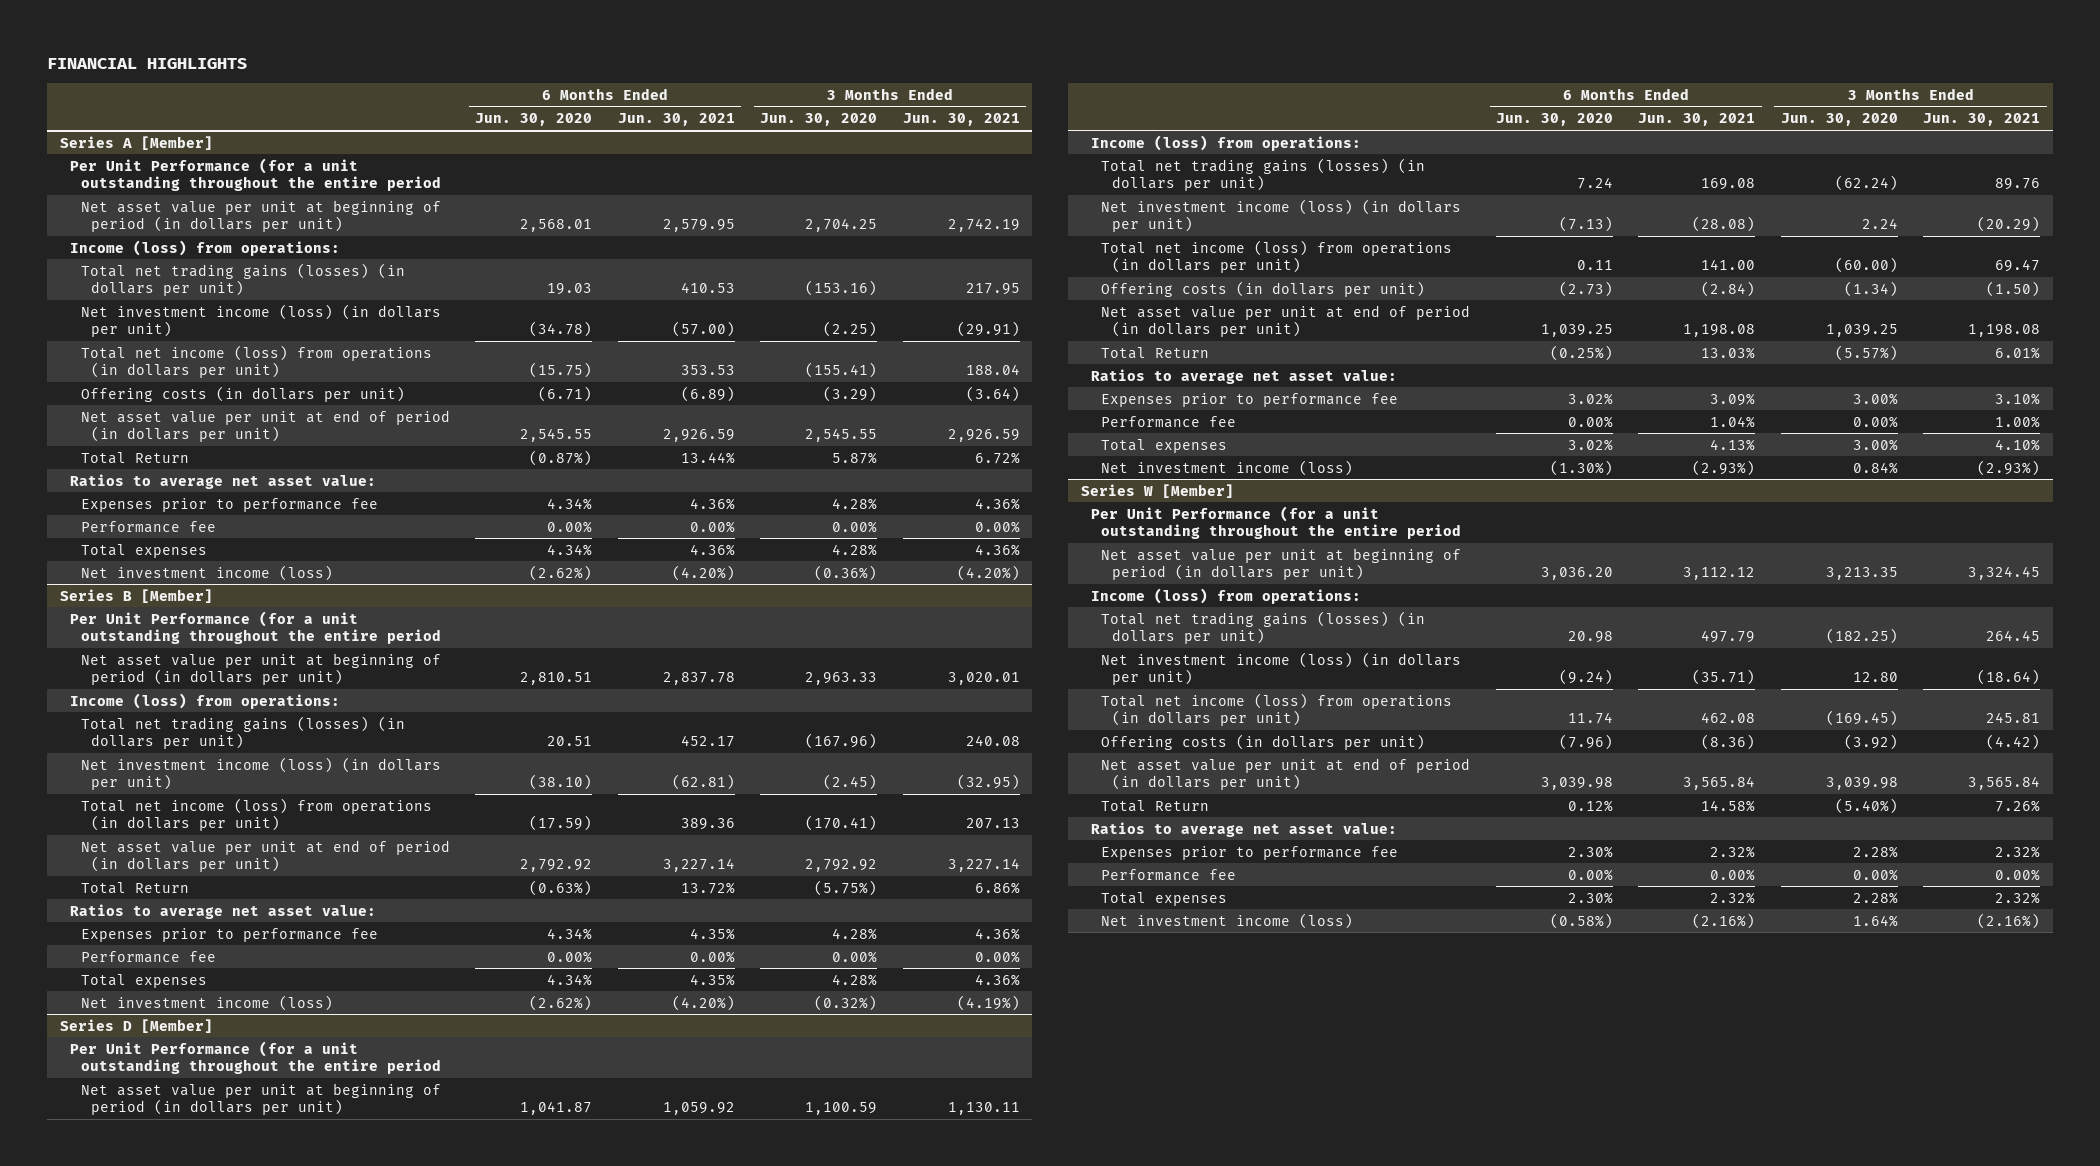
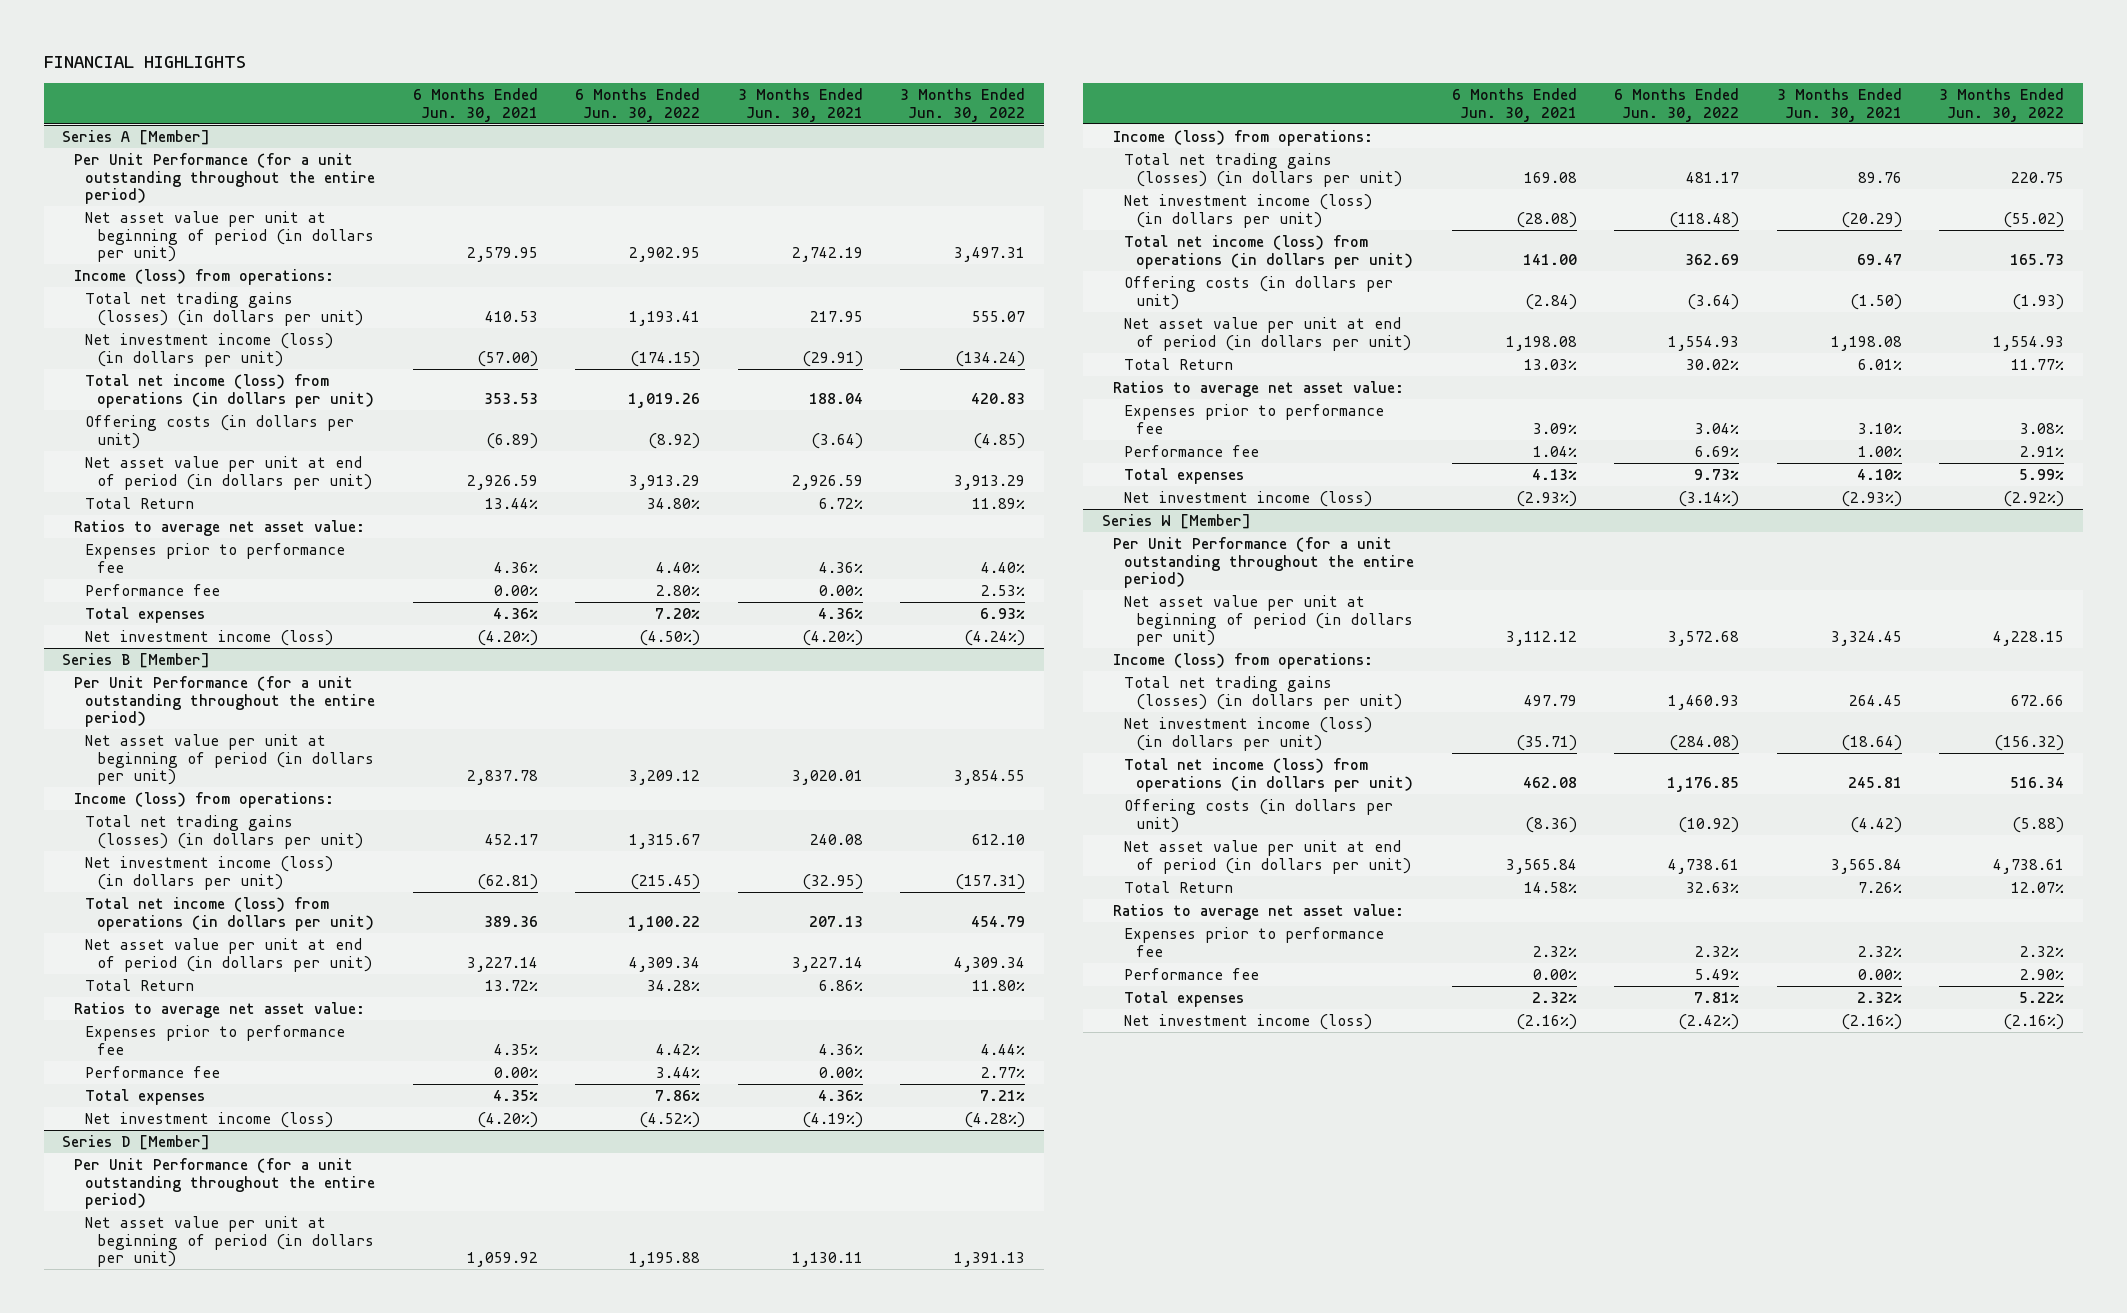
[475,113,593,127] Jun. 30, 2020 -> none
[760,113,878,127] Jun. 30, 2020 -> none
none -> [575,88,701,122] 6 Months Ended Jun. 30, 2022
none -> [900,88,1026,122] 3 Months Ended Jun. 30, 2022
[70,157,441,191] Per Unit Performance (for a unit outstanding throughout the entire period -> [73,152,376,205] Per Unit Performance (for a unit outstanding throughout the entire period)
[70,610,441,644] Per Unit Performance (for a unit outstanding throughout the entire period -> [73,675,376,728] Per Unit Performance (for a unit outstanding throughout the entire period)
[70,1040,441,1074] Per Unit Performance (for a unit outstanding throughout the entire period -> [73,1157,376,1210] Per Unit Performance (for a unit outstanding throughout the entire period)
[1090,505,1462,539] Per Unit Performance (for a unit outstanding throughout the entire period -> [1112,536,1415,589] Per Unit Performance (for a unit outstanding throughout the entire period)

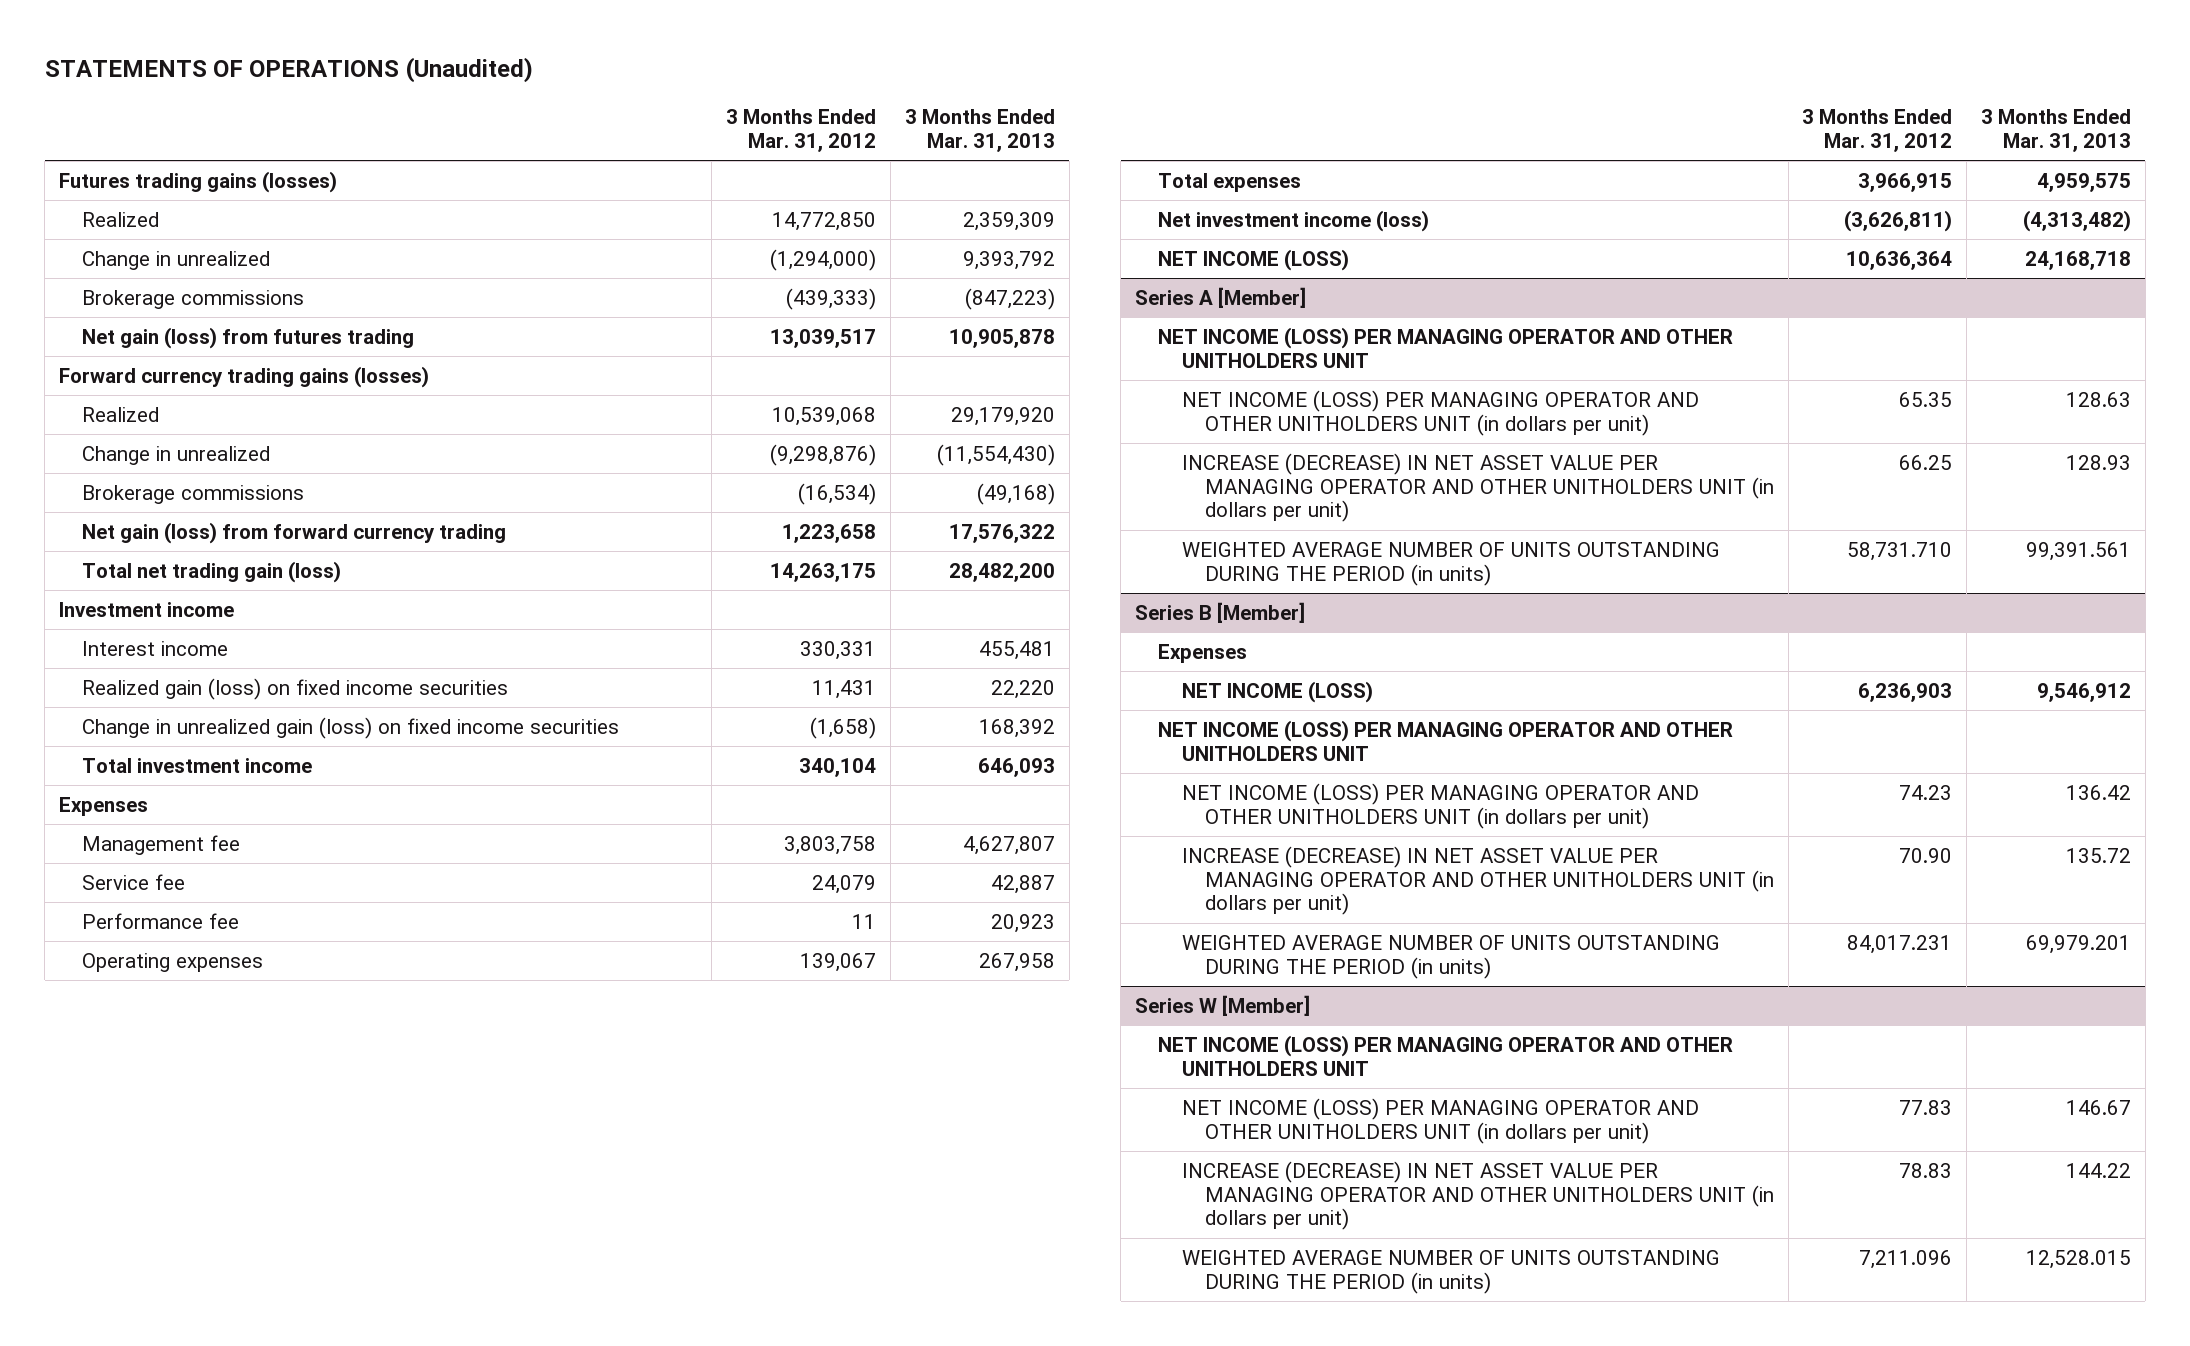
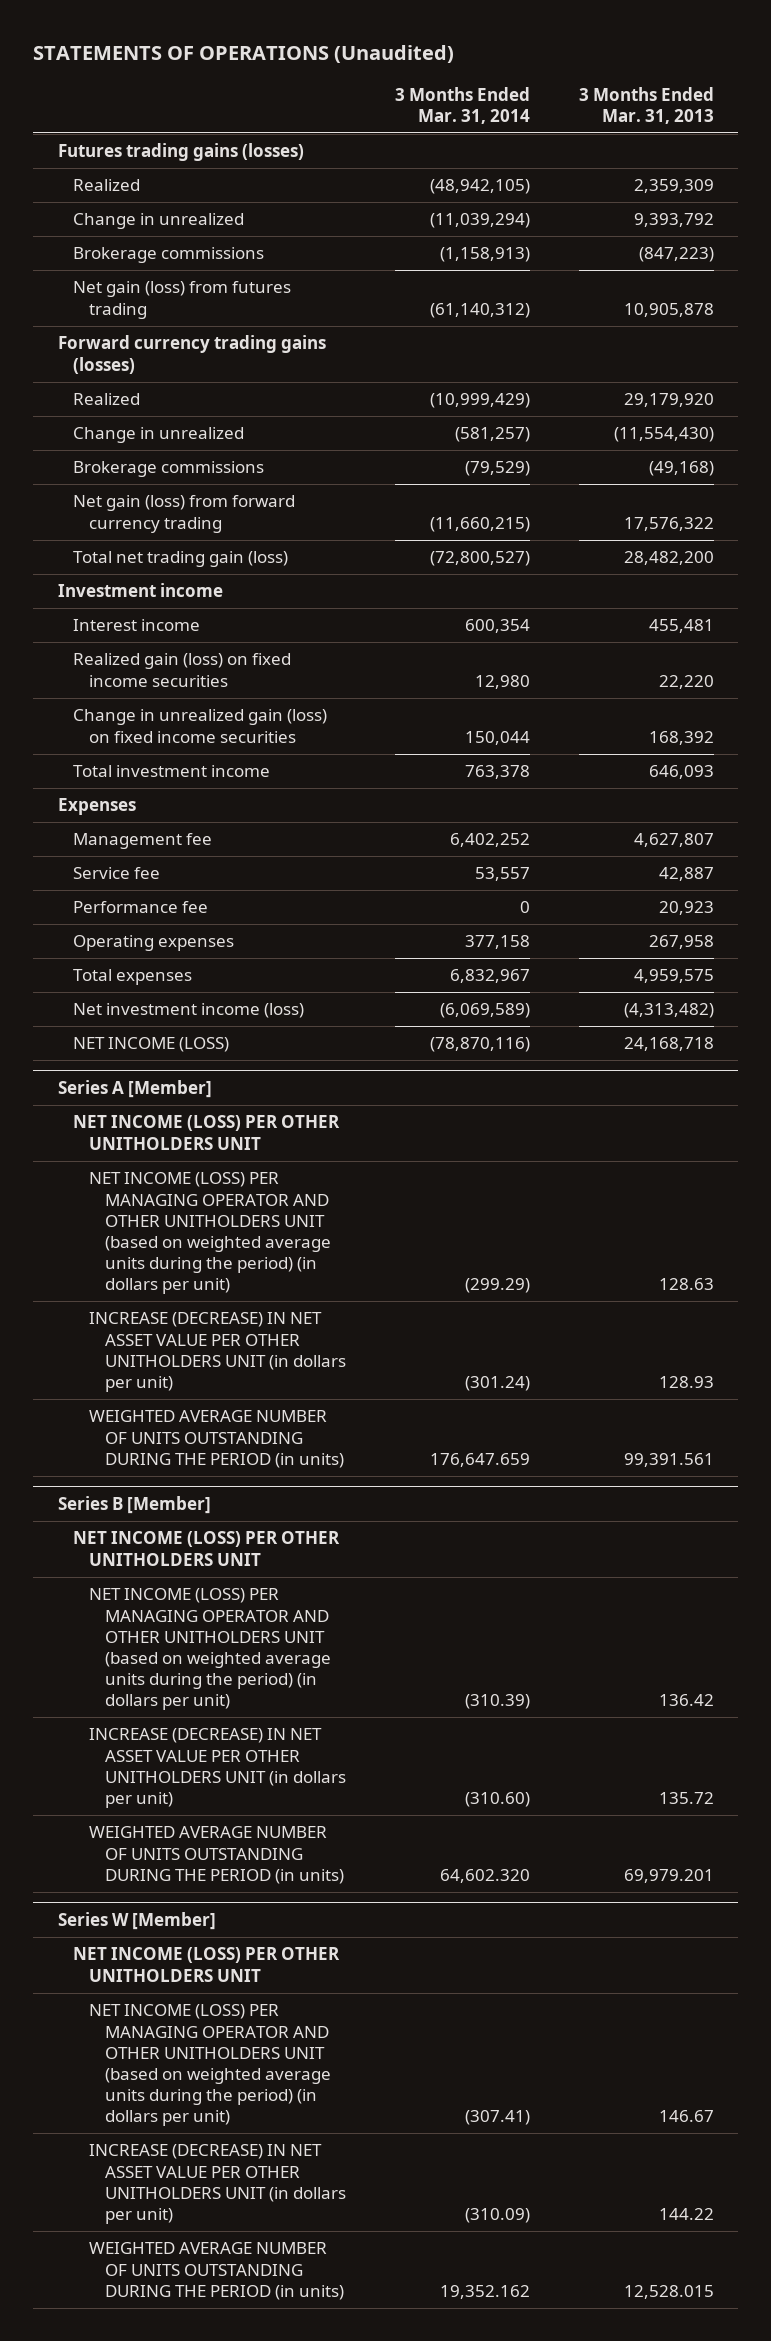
[726,109,877,153] 3 Months Ended Mar. 31, 2012 -> none
none -> [394,86,530,124] 3 Months Ended Mar. 31, 2014
[1158,326,1734,368] NET INCOME (LOSS) PER MANAGING OPERATOR AND OTHER UNITHOLDERS UNIT -> [73,1115,341,1150] NET INCOME (LOSS) PER OTHER UNITHOLDERS UNIT
[1181,389,1699,436] NET INCOME (LOSS) PER MANAGING OPERATOR AND OTHER UNITHOLDERS UNIT (in dollars per unit) -> [89,1172,332,1295] NET INCOME (LOSS) PER MANAGING OPERATOR AND OTHER UNITHOLDERS UNIT (based on weighted average units during the period) (in dollars per unit)
[1181,452,1774,523] INCREASE (DECREASE) IN NET ASSET VALUE PER MANAGING OPERATOR AND OTHER UNITHOLDERS UNIT (in dollars per unit) -> [89,1312,347,1392] INCREASE (DECREASE) IN NET ASSET VALUE PER OTHER UNITHOLDERS UNIT (in dollars per unit)
[1158,643,1248,663] Expenses -> none
[1181,680,1373,703] NET INCOME (LOSS) -> none
[1158,719,1734,761] NET INCOME (LOSS) PER MANAGING OPERATOR AND OTHER UNITHOLDERS UNIT -> [73,1531,341,1566] NET INCOME (LOSS) PER OTHER UNITHOLDERS UNIT
[1181,782,1699,829] NET INCOME (LOSS) PER MANAGING OPERATOR AND OTHER UNITHOLDERS UNIT (in dollars per unit) -> [89,1588,332,1711] NET INCOME (LOSS) PER MANAGING OPERATOR AND OTHER UNITHOLDERS UNIT (based on weighted average units during the period) (in dollars per unit)
[1181,845,1774,916] INCREASE (DECREASE) IN NET ASSET VALUE PER MANAGING OPERATOR AND OTHER UNITHOLDERS UNIT (in dollars per unit) -> [89,1728,347,1808] INCREASE (DECREASE) IN NET ASSET VALUE PER OTHER UNITHOLDERS UNIT (in dollars per unit)
[1158,1034,1734,1076] NET INCOME (LOSS) PER MANAGING OPERATOR AND OTHER UNITHOLDERS UNIT -> [73,1947,341,1982] NET INCOME (LOSS) PER OTHER UNITHOLDERS UNIT
[1181,1097,1699,1144] NET INCOME (LOSS) PER MANAGING OPERATOR AND OTHER UNITHOLDERS UNIT (in dollars per unit) -> [89,2004,332,2127] NET INCOME (LOSS) PER MANAGING OPERATOR AND OTHER UNITHOLDERS UNIT (based on weighted average units during the period) (in dollars per unit)
[1181,1160,1774,1231] INCREASE (DECREASE) IN NET ASSET VALUE PER MANAGING OPERATOR AND OTHER UNITHOLDERS UNIT (in dollars per unit) -> [89,2144,347,2224] INCREASE (DECREASE) IN NET ASSET VALUE PER OTHER UNITHOLDERS UNIT (in dollars per unit)

